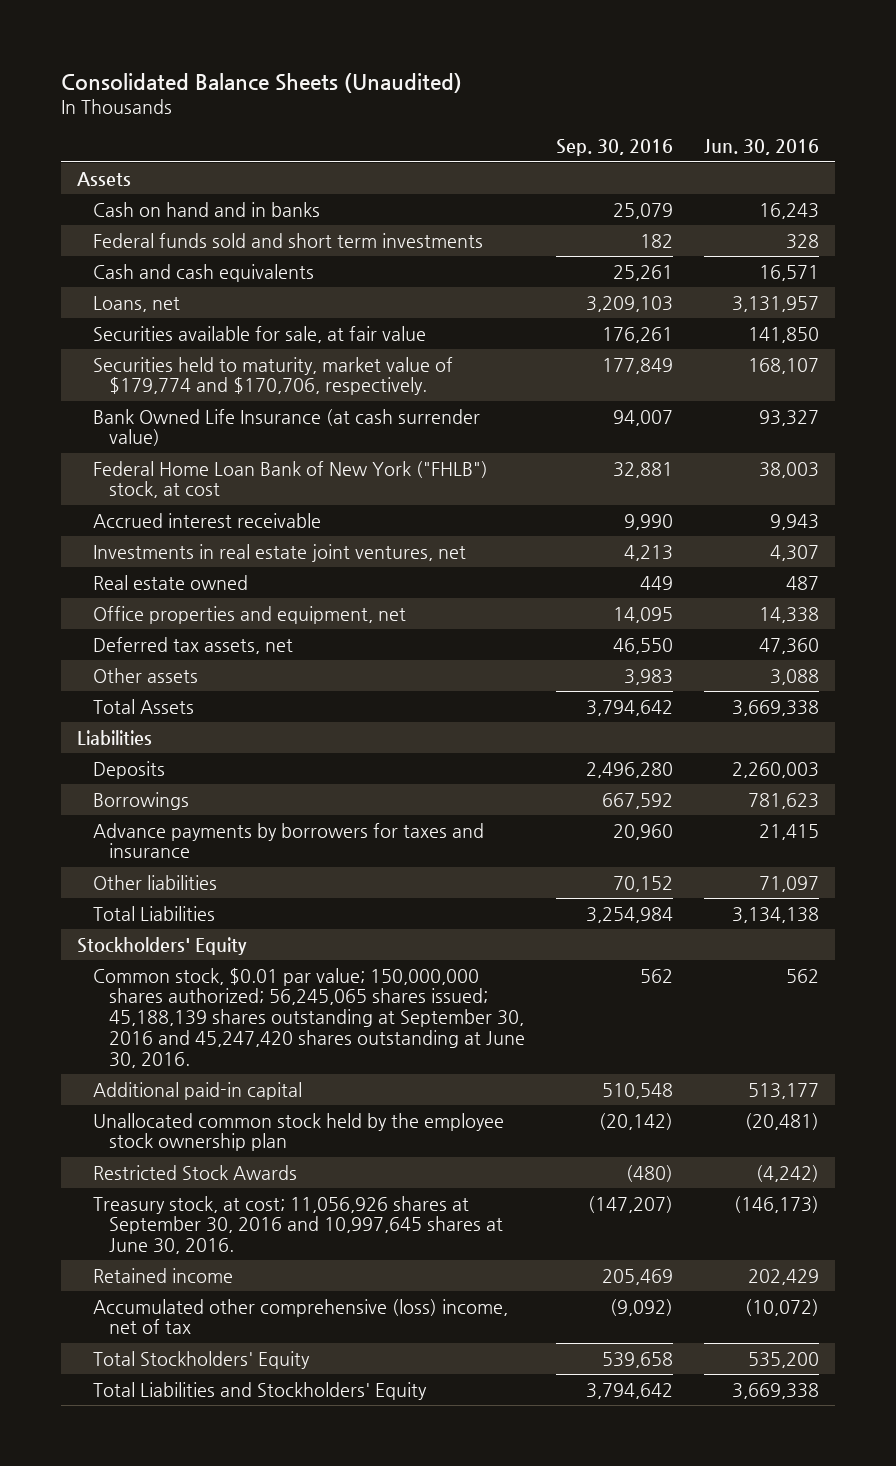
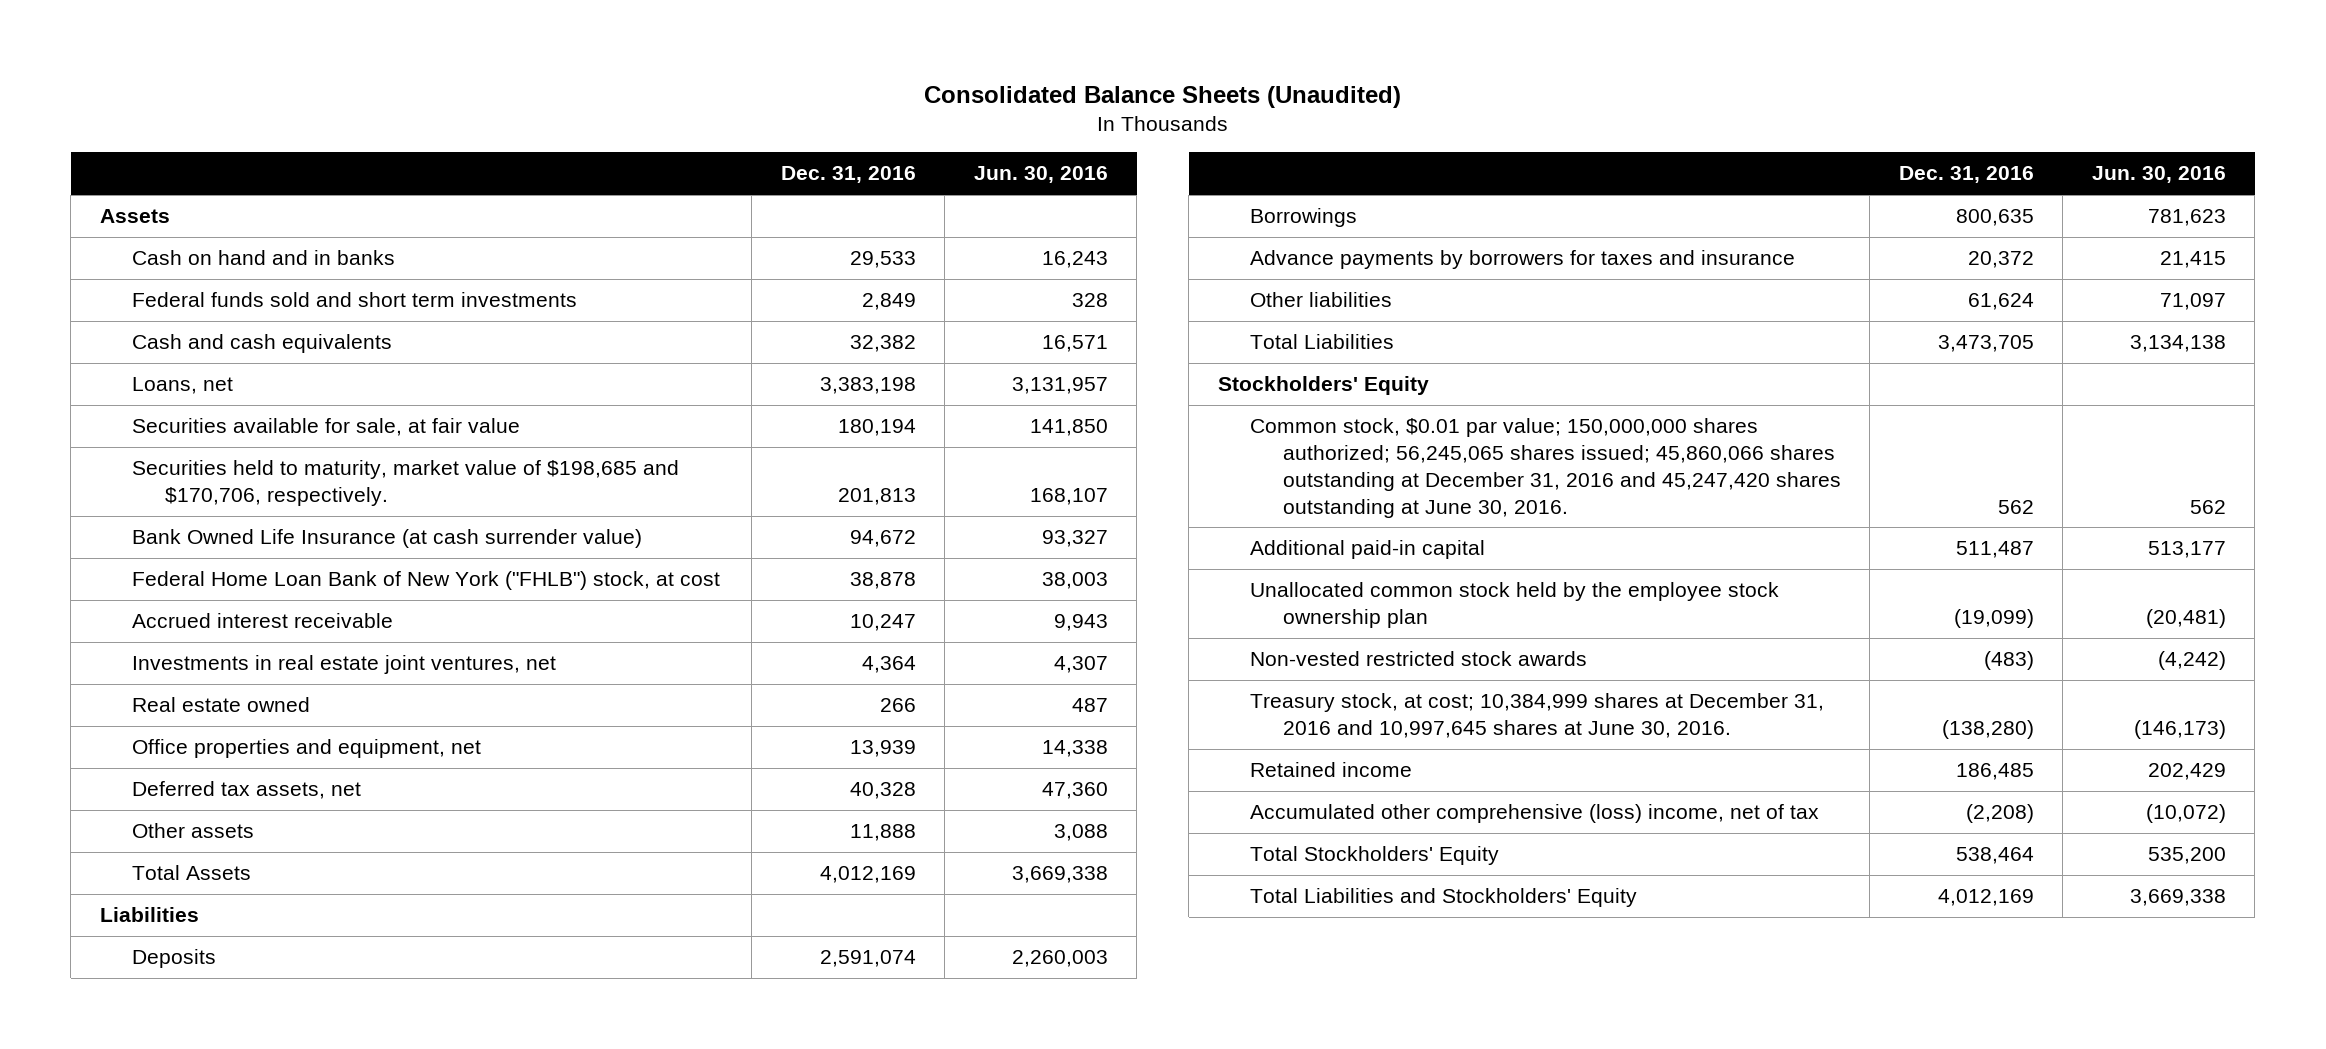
[555,139,673,157] Sep. 30, 2016 -> none
none -> [780,166,916,184] Dec. 31, 2016
[92,356,453,396] Securities held to maturity, market value of $179,774 and $170,706, respectively. -> [132,460,680,506] Securities held to maturity, market value of $198,685 and $170,706, respectively.
[92,967,525,1068] Common stock, $0.01 par value; 150,000,000 shares authorized; 56,245,065 shares issued; 45,188,139 shares outstanding at September 30, 2016 and 45,247,420 shares outstanding at June 30, 2016. -> [1250,418,1841,518] Common stock, $0.01 par value; 150,000,000 shares authorized; 56,245,065 shares issued; 45,860,066 shares outstanding at December 31, 2016 and 45,247,420 shares outstanding at June 30, 2016.
[92,1164,297,1180] Restricted Stock Awards -> [1250,651,1588,667] Non-vested restricted stock awards
[92,1195,503,1255] Treasury stock, at cost; 11,056,926 shares at September 30, 2016 and 10,997,645 shares at June 30, 2016. -> [1250,693,1825,738] Treasury stock, at cost; 10,384,999 shares at December 31, 2016 and 10,997,645 shares at June 30, 2016.

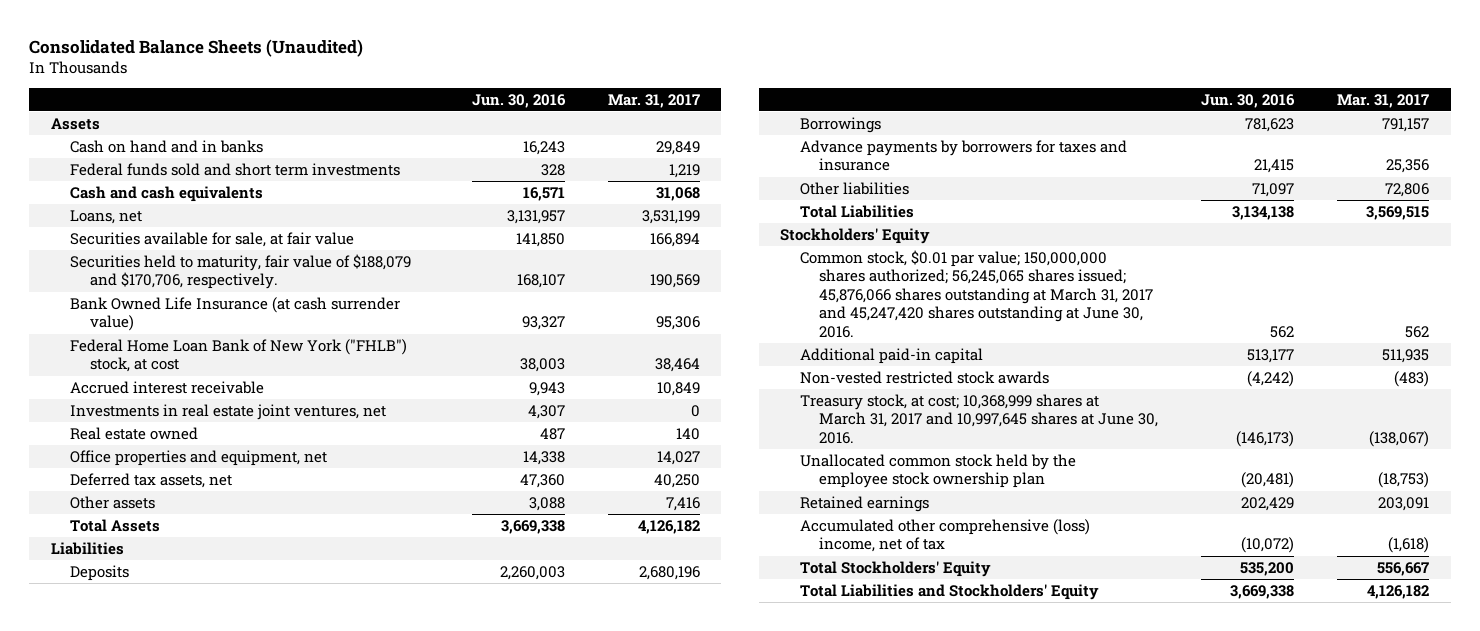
[780,166,916,184] Dec. 31, 2016 -> none
none -> [607,93,700,108] Mar. 31, 2017
[132,460,680,506] Securities held to maturity, market value of $198,685 and $170,706, respectively. -> [70,253,412,290] Securities held to maturity, fair value of $188,079 and $170,706, respectively.
[1250,418,1841,518] Common stock, $0.01 par value; 150,000,000 shares authorized; 56,245,065 shares issued; 45,860,066 shares outstanding at December 31, 2016 and 45,247,420 shares outstanding at June 30, 2016. -> [799,249,1154,338] Common stock, $0.01 par value; 150,000,000 shares authorized; 56,245,065 shares issued; 45,876,066 shares outstanding at March 31, 2017 and 45,247,420 shares outstanding at June 30, 2016.
[1250,693,1825,738] Treasury stock, at cost; 10,384,999 shares at December 31, 2016 and 10,997,645 shares at June 30, 2016. -> [799,393,1159,444] Treasury stock, at cost; 10,368,999 shares at March 31, 2017 and 10,997,645 shares at June 30, 2016.
[1250,582,1780,628] Unallocated common stock held by the employee stock ownership plan -> [799,453,1076,489] Unallocated common stock held by the employee stock ownership plan
[1250,762,1413,778] Retained income -> [799,495,929,512] Retained earnings

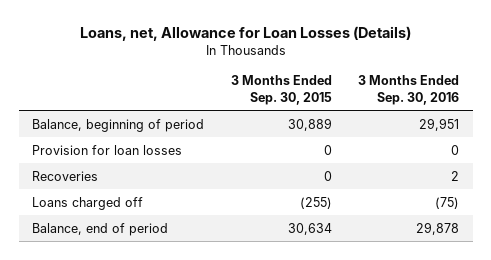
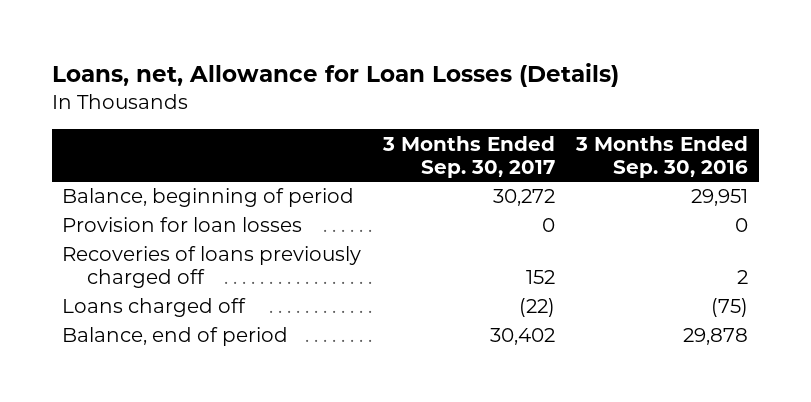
[230,75,332,105] 3 Months Ended Sep. 30, 2015 -> none
none -> [381,135,555,178] 3 Months Ended Sep. 30, 2017
[31,170,98,181] Recoveries -> [62,246,362,289] Recoveries of loans previously charged off

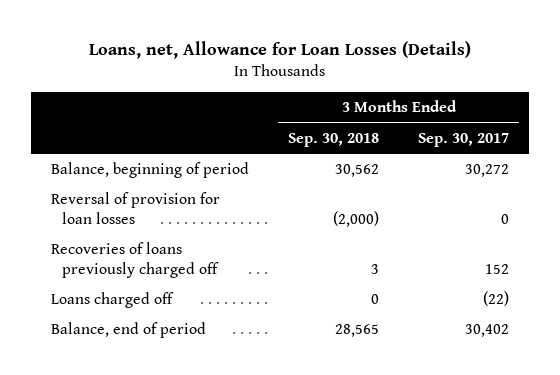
[575,135,749,178] 3 Months Ended Sep. 30, 2016 -> none
none -> [287,132,379,147] Sep. 30, 2018
[62,217,303,233] Provision for loan losses -> [50,192,220,224] Reversal of provision for loan losses

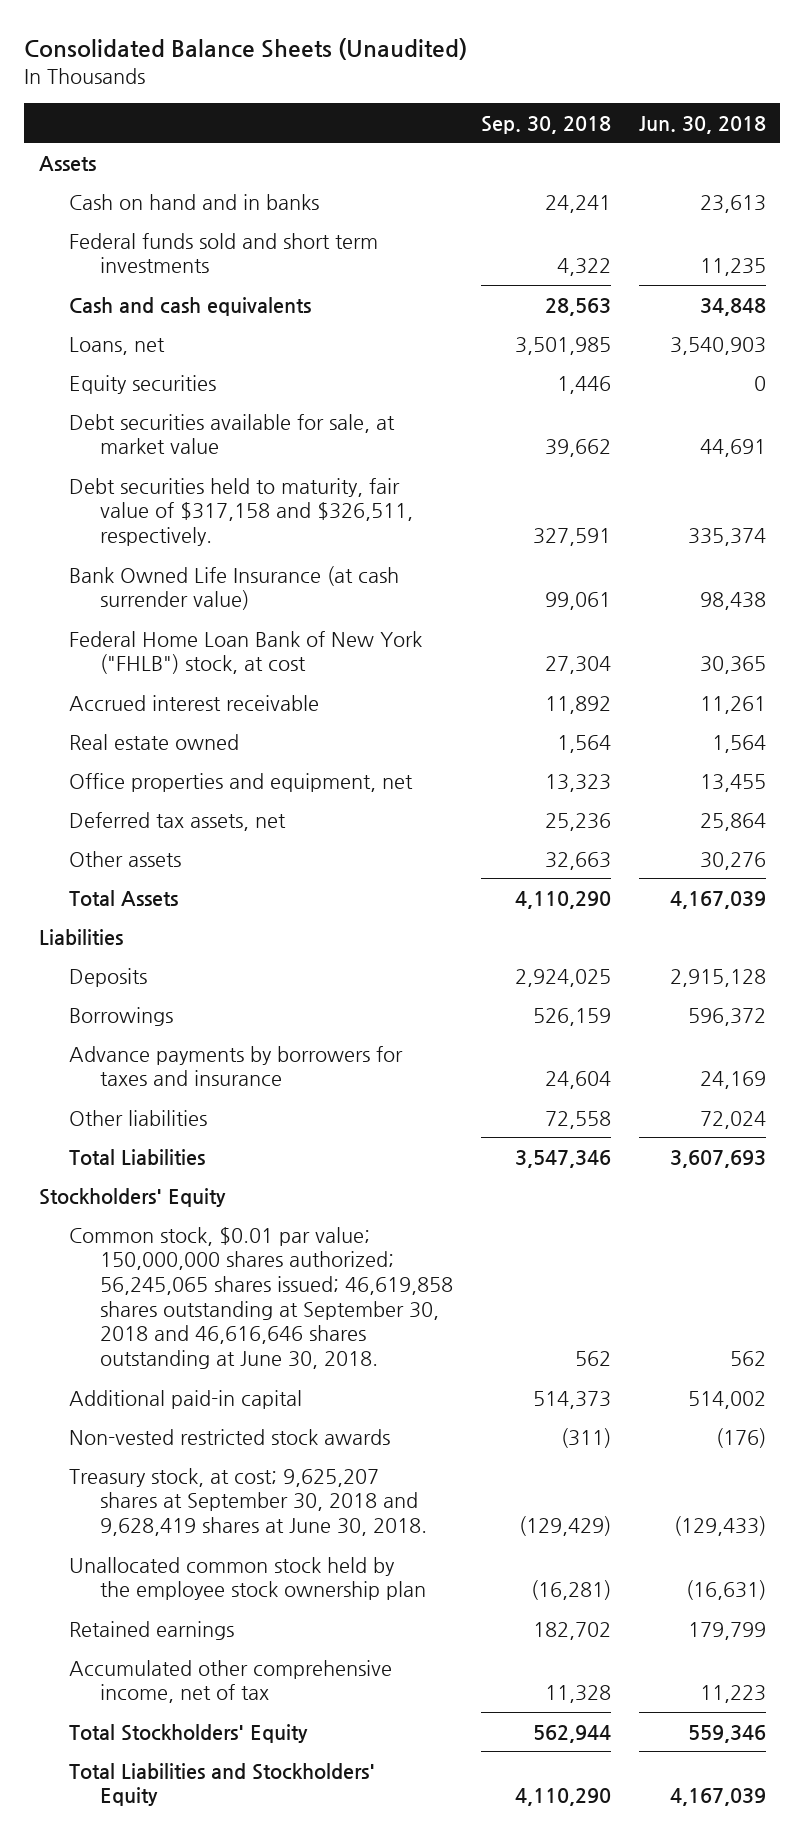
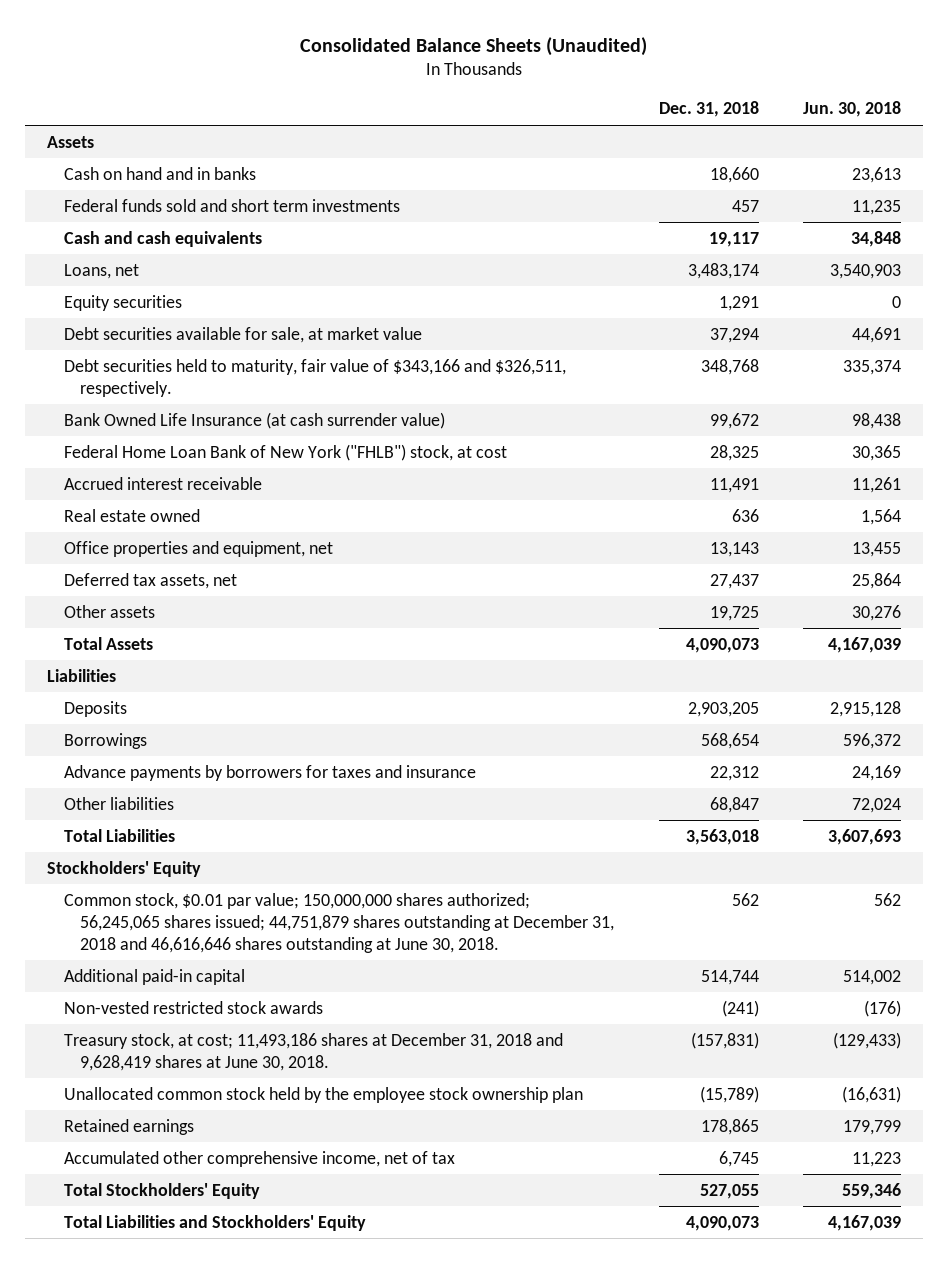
[480,115,611,134] Sep. 30, 2018 -> none
none -> [658,101,759,118] Dec. 31, 2018
[69,477,413,547] Debt securities held to maturity, fair value of $317,158 and $326,511, respectively. -> [63,358,566,397] Debt securities held to maturity, fair value of $343,166 and $326,511, respectively.
[69,1226,453,1369] Common stock, $0.01 par value; 150,000,000 shares authorized; 56,245,065 shares issued; 46,619,858 shares outstanding at September 30, 2018 and 46,616,646 shares outstanding at June 30, 2018. -> [63,892,615,953] Common stock, $0.01 par value; 150,000,000 shares authorized; 56,245,065 shares issued; 44,751,879 shares outstanding at December 31, 2018 and 46,616,646 shares outstanding at June 30, 2018.
[69,1467,427,1537] Treasury stock, at cost; 9,625,207 shares at September 30, 2018 and 9,628,419 shares at June 30, 2018. -> [63,1032,563,1071] Treasury stock, at cost; 11,493,186 shares at December 31, 2018 and 9,628,419 shares at June 30, 2018.

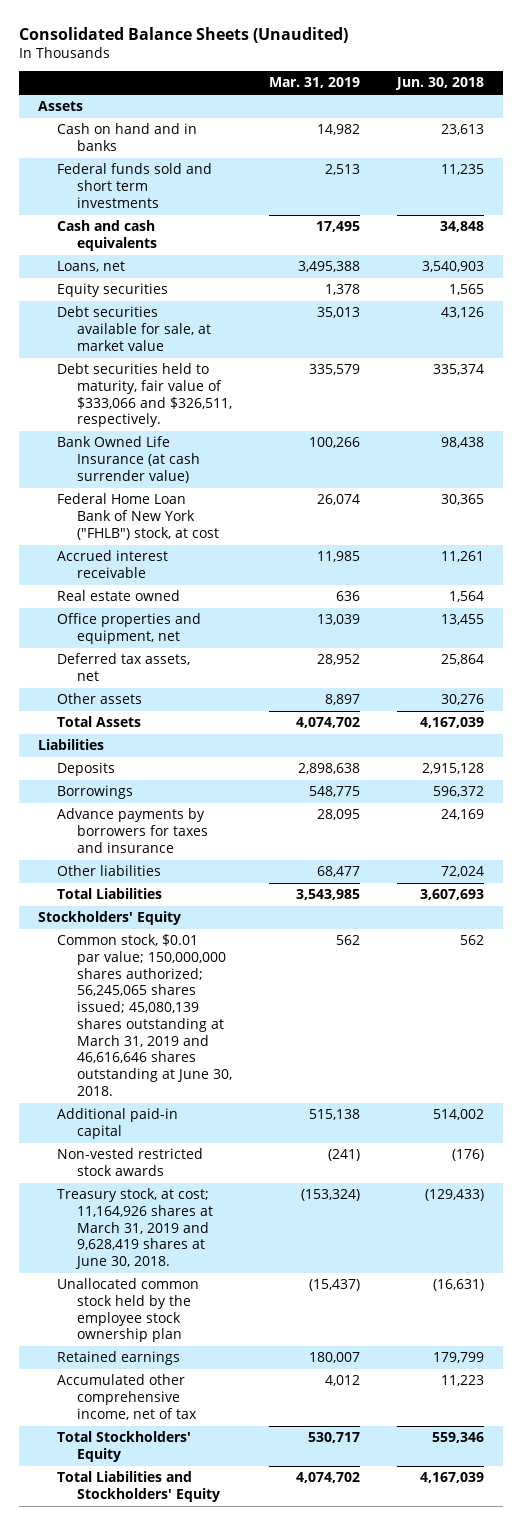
[658,101,759,118] Dec. 31, 2018 -> none
none -> [268,77,360,89] Mar. 31, 2019
[892,295,902,308] 0 -> [449,284,485,296] 1,565
[852,326,902,343] 44,691 -> [441,307,485,319] 43,126
[63,358,566,397] Debt securities held to maturity, fair value of $343,166 and $326,511, respectively. -> [57,363,232,428] Debt securities held to maturity, fair value of $333,066 and $326,511, respectively.
[63,892,615,953] Common stock, $0.01 par value; 150,000,000 shares authorized; 56,245,065 shares issued; 44,751,879 shares outstanding at December 31, 2018 and 46,616,646 shares outstanding at June 30, 2018. -> [57,934,232,1096] Common stock, $0.01 par value; 150,000,000 shares authorized; 56,245,065 shares issued; 45,080,139 shares outstanding at March 31, 2019 and 46,616,646 shares outstanding at June 30, 2018.
[63,1032,563,1071] Treasury stock, at cost; 11,493,186 shares at December 31, 2018 and 9,628,419 shares at June 30, 2018. -> [57,1188,213,1270] Treasury stock, at cost; 11,164,926 shares at March 31, 2019 and 9,628,419 shares at June 30, 2018.

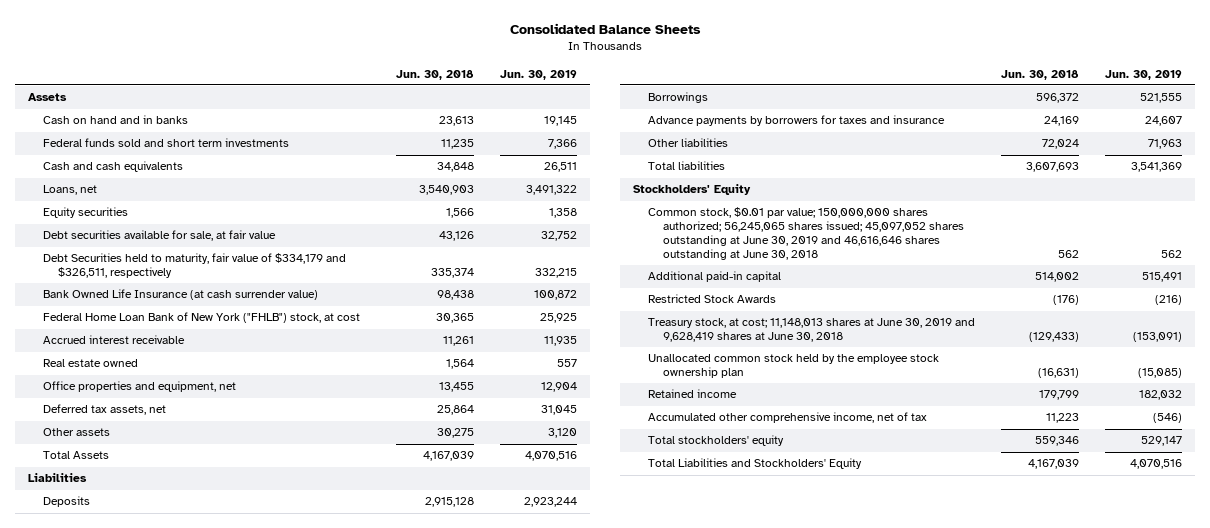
[19,26,349,43] Consolidated Balance Sheets (Unaudited) -> [510,22,702,34] Consolidated Balance Sheets
[268,77,360,89] Mar. 31, 2019 -> none
none -> [499,69,577,80] Jun. 30, 2019
[449,284,485,296] 1,565 -> [445,208,474,219] 1,566
[57,306,211,351] Debt securities available for sale, at market value -> [42,230,276,242] Debt securities available for sale, at fair value
[57,363,232,428] Debt securities held to maturity, fair value of $333,066 and $326,511, respectively. -> [42,253,346,279] Debt Securities held to maturity, fair value of $334,179 and $326,511, respectively
[441,694,485,706] 30,276 -> [436,428,474,439] 30,275
[57,888,163,900] Total Liabilities -> [647,161,725,171] Total liabilities
[57,934,232,1096] Common stock, $0.01 par value; 150,000,000 shares authorized; 56,245,065 shares issued; 45,080,139 shares outstanding at March 31, 2019 and 46,616,646 shares outstanding at June 30, 2018. -> [647,207,964,261] Common stock, $0.01 par value; 150,000,000 shares authorized; 56,245,065 shares issued; 45,097,052 shares outstanding at June 30, 2019 and 46,616,646 shares outstanding at June 30, 2018
[57,1148,204,1177] Non-vested restricted stock awards -> [647,294,776,304] Restricted Stock Awards
[57,1188,213,1270] Treasury stock, at cost; 11,164,926 shares at March 31, 2019 and 9,628,419 shares at June 30, 2018. -> [647,318,975,343] Treasury stock, at cost; 11,148,013 shares at June 30, 2019 and 9,628,419 shares at June 30, 2018
[57,1351,181,1366] Retained earnings -> [647,389,737,399] Retained income
[57,1431,192,1463] Total Stockholders' Equity -> [647,435,784,447] Total stockholders' equity

